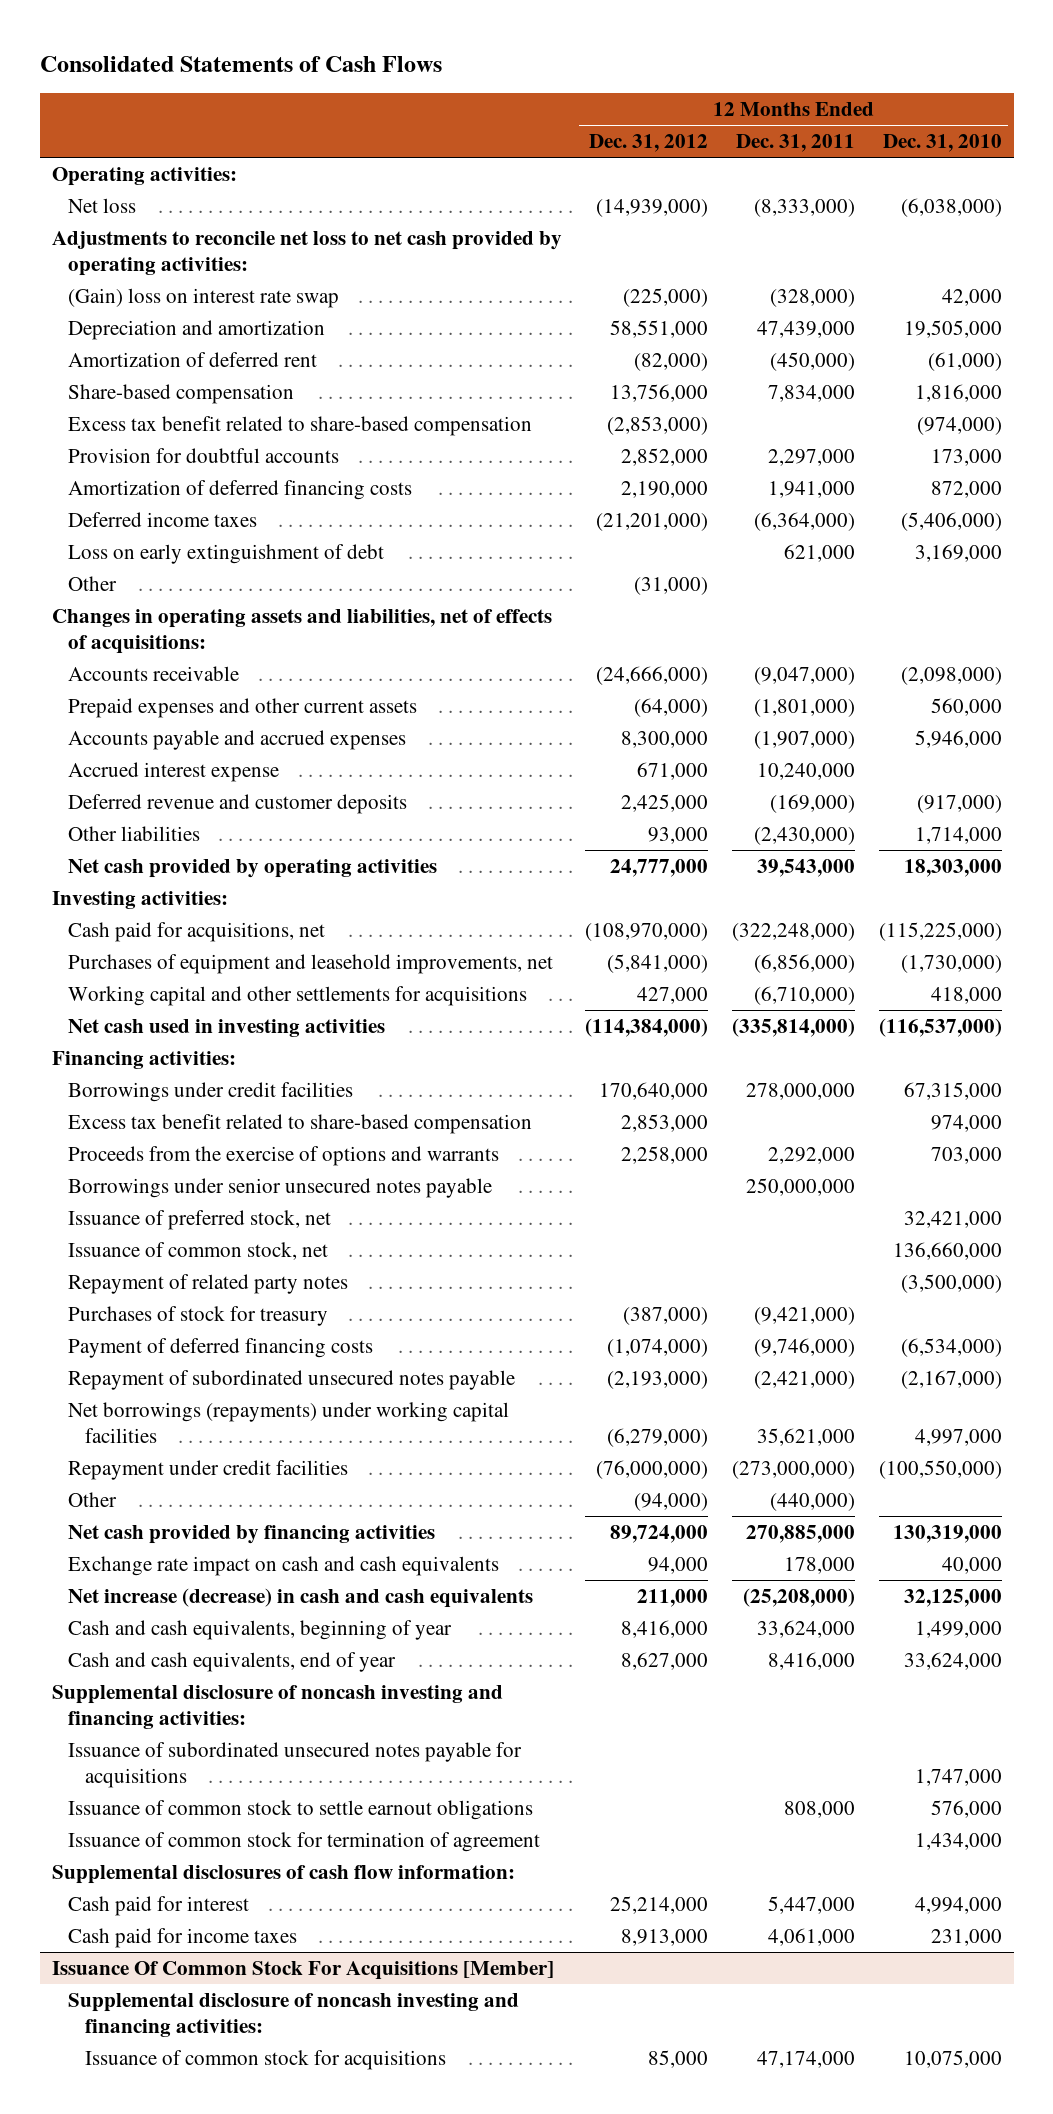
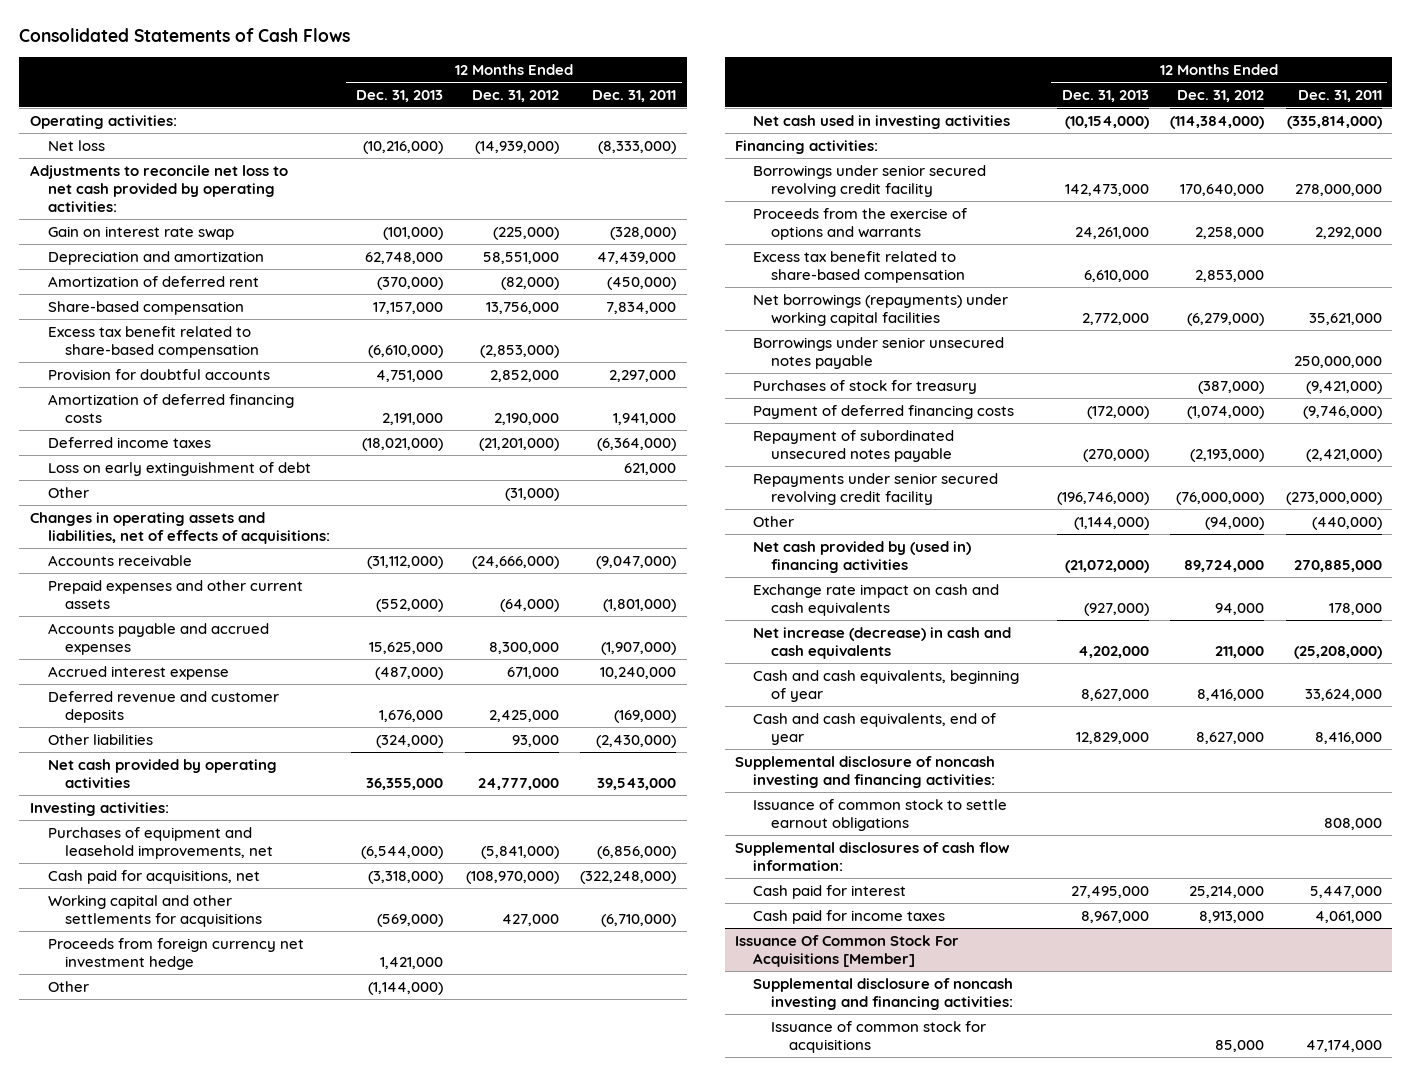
[882,134,1002,153] Dec. 31, 2010 -> none
none -> [356,89,444,102] Dec. 31, 2013
[68,287,340,308] (Gain) loss on interest rate swap -> [47,225,234,240] Gain on interest rate swap
[68,921,326,942] Cash paid for acquisitions, net -> [47,869,260,884] Cash paid for acquisitions, net
none -> [47,937,304,970] Proceeds from foreign currency net investment hedge
none -> [47,980,89,992] Other
[68,1081,354,1102] Borrowings under credit facilities -> [753,164,987,197] Borrowings under senior secured revolving credit facility
[68,1113,533,1134] Excess tax benefit related to share-based compensation -> [753,250,965,283] Excess tax benefit related to share-based compensation
[68,1401,510,1444] Net borrowings (repayments) under working capital facilities -> [753,293,1009,326] Net borrowings (repayments) under working capital facilities
[68,1209,332,1230] Issuance of preferred stock, net -> none
[68,1241,329,1260] Issuance of common stock, net -> none
[68,1273,349,1294] Repayment of related party notes -> none
[68,1459,349,1480] Repayment under credit facilities -> [753,472,999,505] Repayments under senior secured revolving credit facility
[68,1524,436,1544] Net cash provided by financing activities -> [753,540,972,573] Net cash provided by (used in) financing activities
[68,1741,523,1789] Issuance of subordinated unsecured notes payable for acquisitions -> none
[68,1831,541,1852] Issuance of common stock for termination of agreement -> none

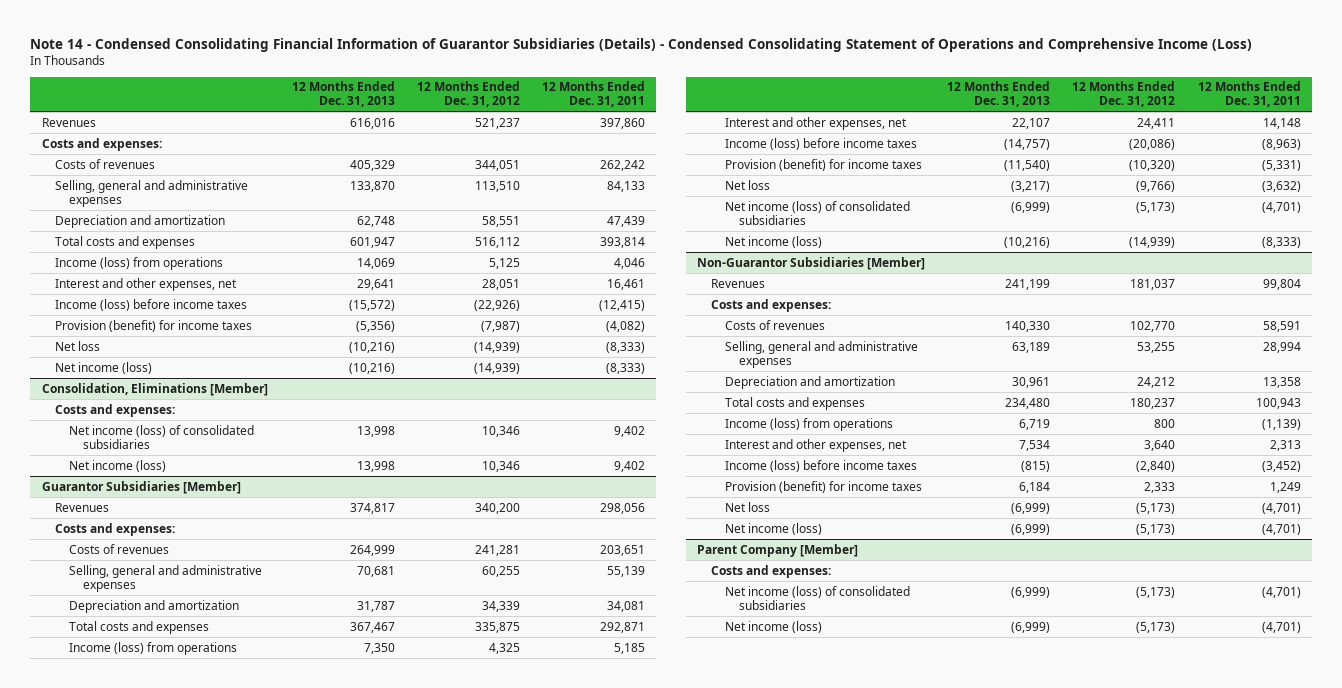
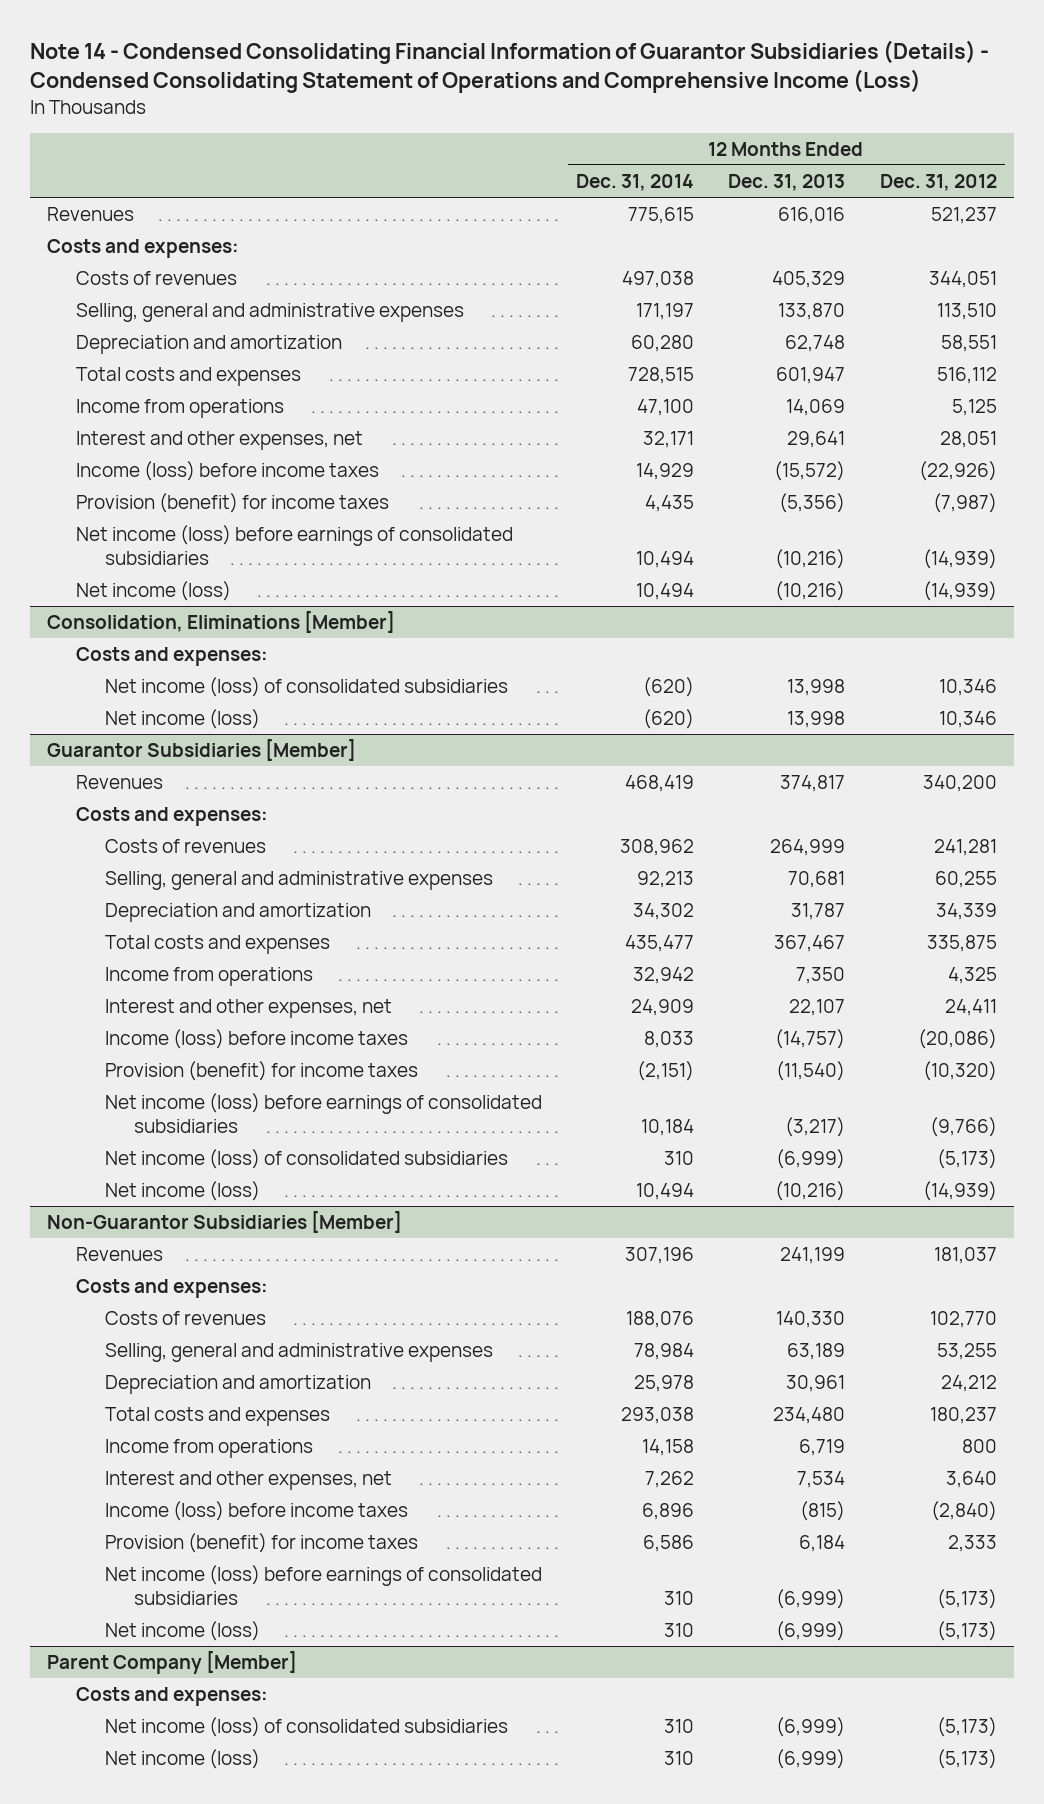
[542,81,646,108] 12 Months Ended Dec. 31, 2011 -> none
none -> [576,173,695,191] Dec. 31, 2014
[55,256,224,270] Income (loss) from operations -> [75,398,284,418] Income from operations
[55,340,101,351] Net loss -> [75,524,513,565] Net income (loss) before earnings of consolidated subsidiaries
[69,641,238,655] Income (loss) from operations -> [104,966,313,986] Income from operations
[724,179,770,190] Net loss -> [104,1092,542,1133] Net income (loss) before earnings of consolidated subsidiaries
[724,417,893,431] Income (loss) from operations -> [104,1438,313,1458] Income from operations
[724,501,770,512] Net loss -> [104,1564,542,1605] Net income (loss) before earnings of consolidated subsidiaries

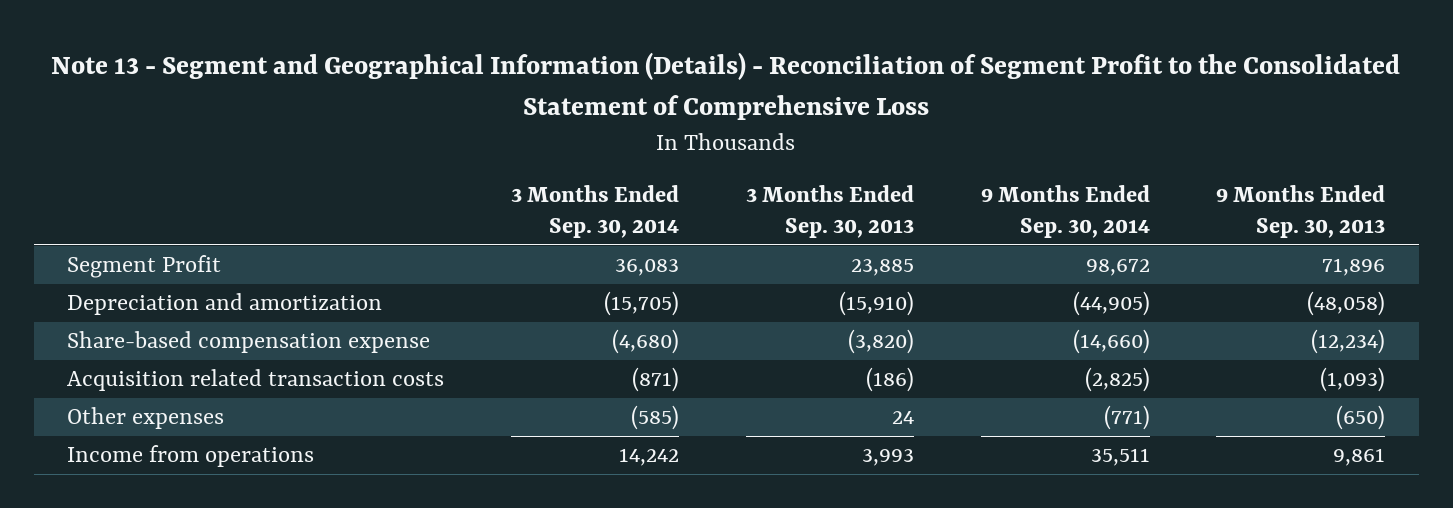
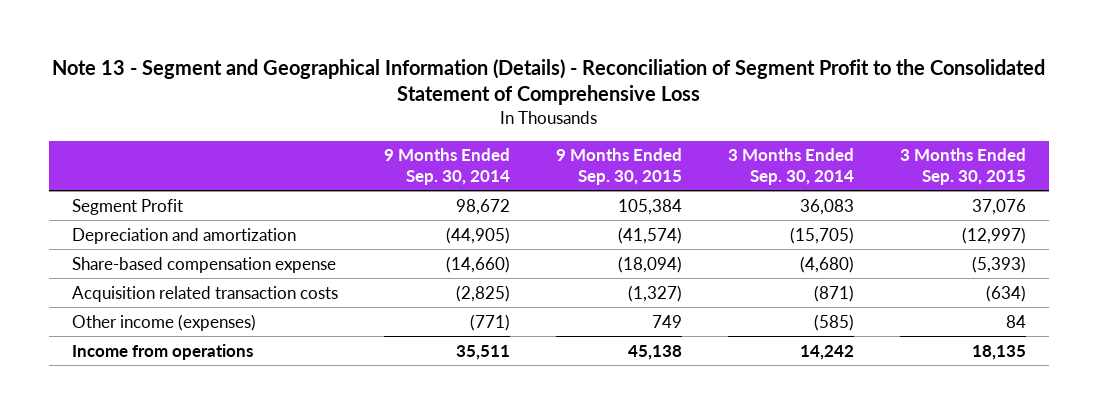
[745,185,914,239] 3 Months Ended Sep. 30, 2013 -> none
[1216,185,1386,239] 9 Months Ended Sep. 30, 2013 -> none
none -> [555,148,682,185] 9 Months Ended Sep. 30, 2015
none -> [899,148,1026,185] 3 Months Ended Sep. 30, 2015
[67,407,225,430] Other expenses -> [71,313,256,331] Other income (expenses)

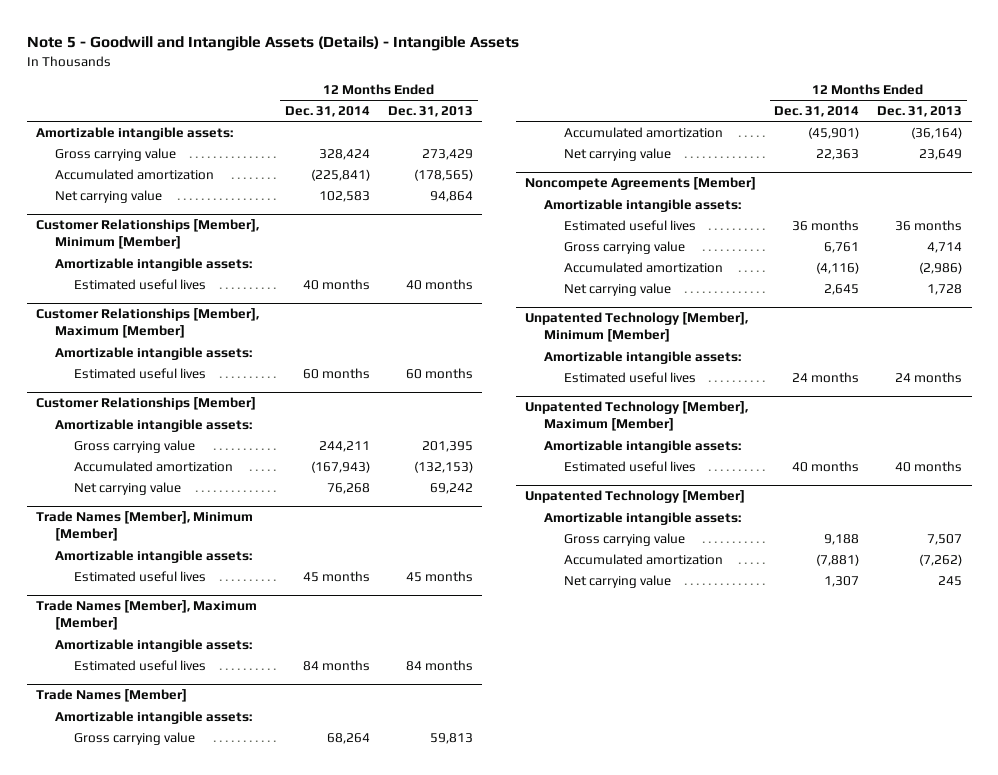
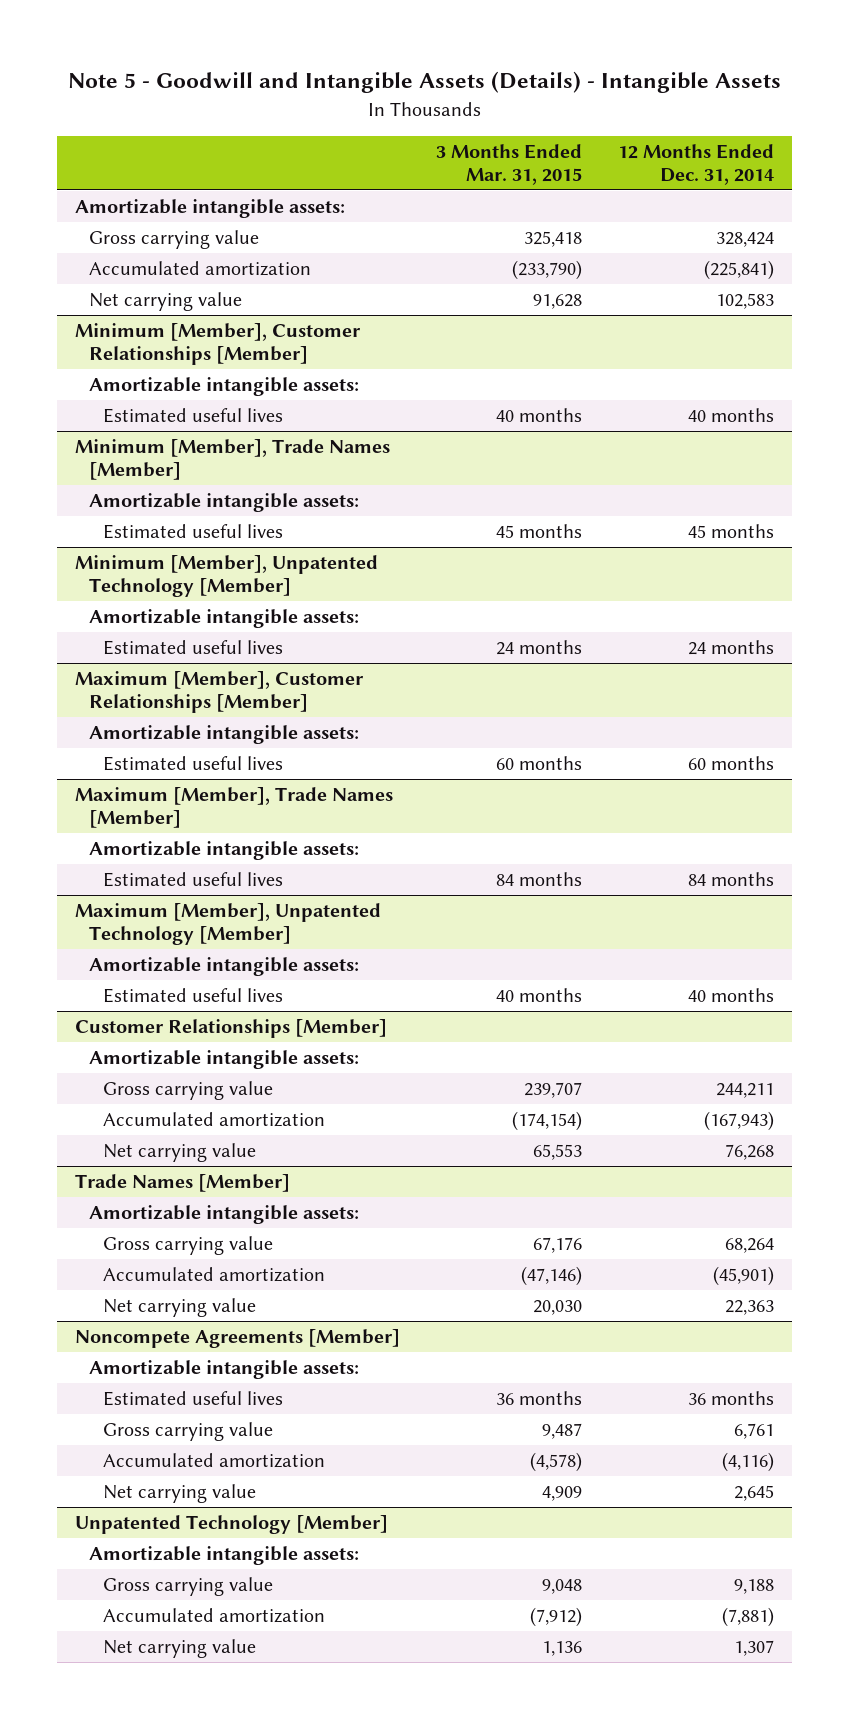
[388,106,474,118] Dec. 31, 2013 -> none
none -> [436,143,583,186] 3 Months Ended Mar. 31, 2015
[35,219,259,250] Customer Relationships [Member], Minimum [Member] -> [75,322,362,366] Minimum [Member], Customer Relationships [Member]
[35,308,259,339] Customer Relationships [Member], Maximum [Member] -> none
none -> [75,438,391,481] Minimum [Member], Trade Names [Member]
none -> [103,523,284,539] Estimated useful lives
none -> [75,554,379,598] Minimum [Member], Unpatented Technology [Member]
none -> [89,608,360,628] Amortizable intangible assets:
none -> [103,639,284,655] Estimated useful lives
none -> [75,670,365,714] Maximum [Member], Customer Relationships [Member]
none -> [89,724,360,744] Amortizable intangible assets:
none -> [75,786,394,829] Maximum [Member], Trade Names [Member]
none -> [89,840,360,860] Amortizable intangible assets:
none -> [103,871,284,887] Estimated useful lives
none -> [75,902,382,946] Maximum [Member], Unpatented Technology [Member]
none -> [89,956,360,976] Amortizable intangible assets:
none -> [103,987,284,1003] Estimated useful lives
[35,511,253,542] Trade Names [Member], Minimum [Member] -> none
[55,549,253,563] Amortizable intangible assets: -> none
[74,570,207,582] Estimated useful lives -> none
[35,600,257,631] Trade Names [Member], Maximum [Member] -> none
[55,638,253,652] Amortizable intangible assets: -> none
[74,659,207,671] Estimated useful lives -> none
[524,312,748,343] Unpatented Technology [Member], Minimum [Member] -> none
[544,350,742,364] Amortizable intangible assets: -> none
[563,371,696,383] Estimated useful lives -> none
[524,401,748,432] Unpatented Technology [Member], Maximum [Member] -> none
[544,439,742,453] Amortizable intangible assets: -> none
[563,460,696,472] Estimated useful lives -> none

